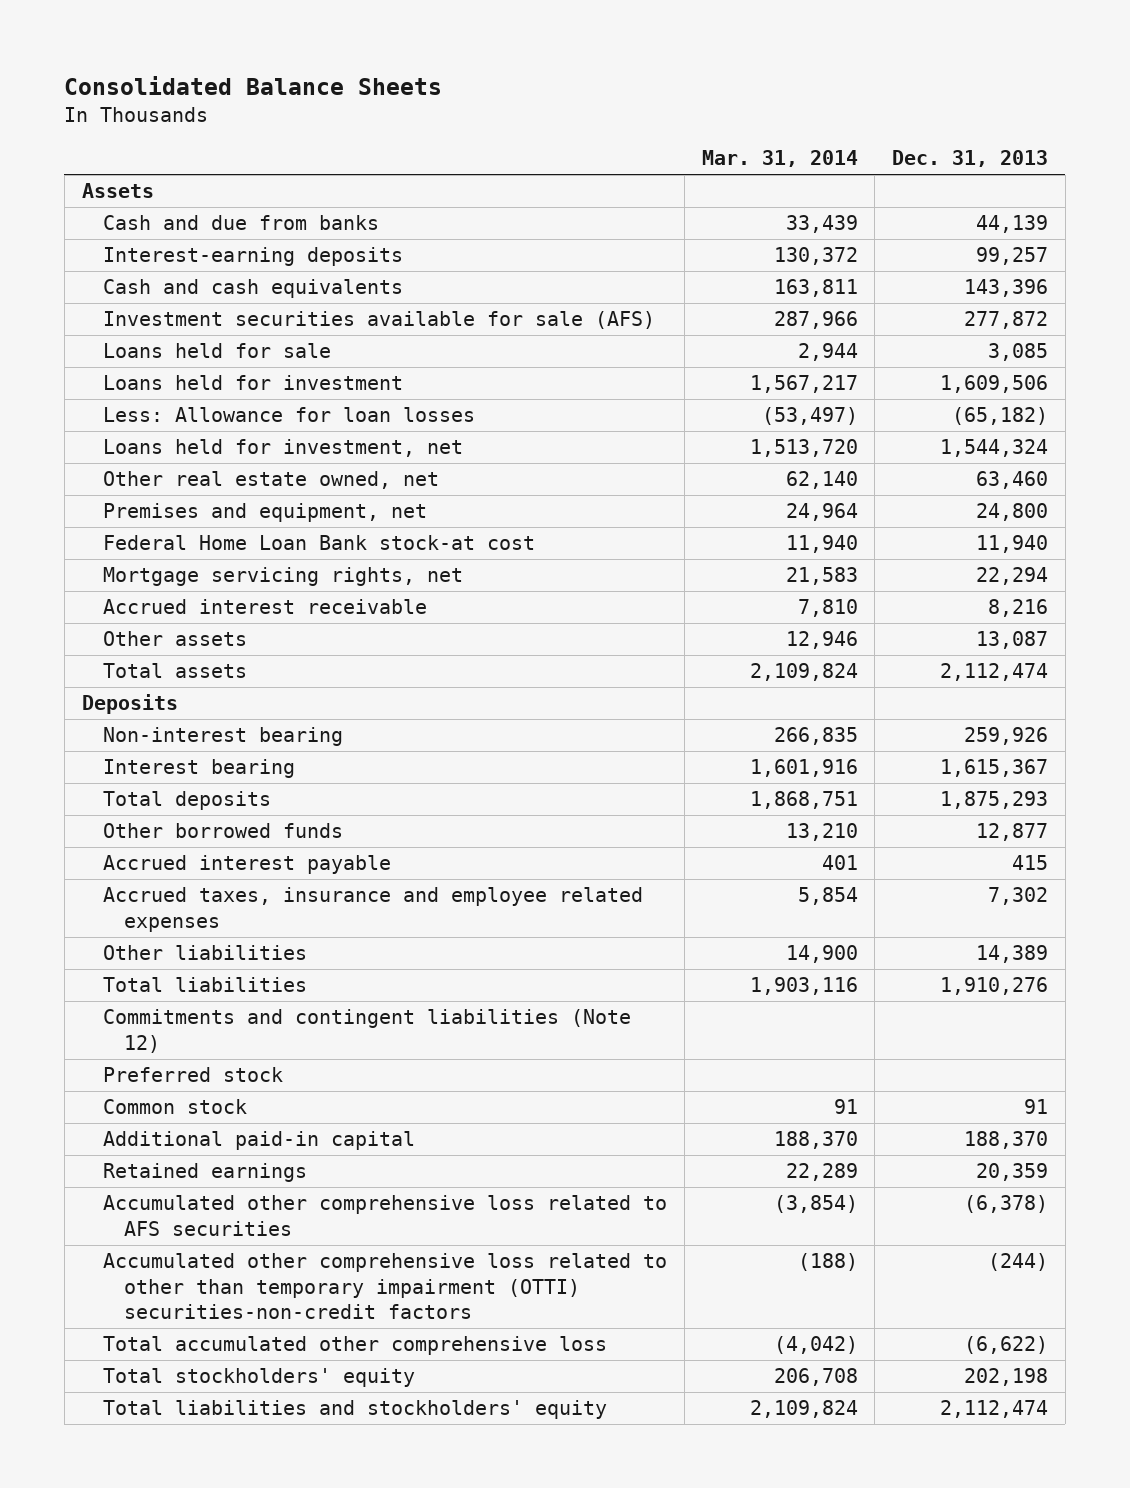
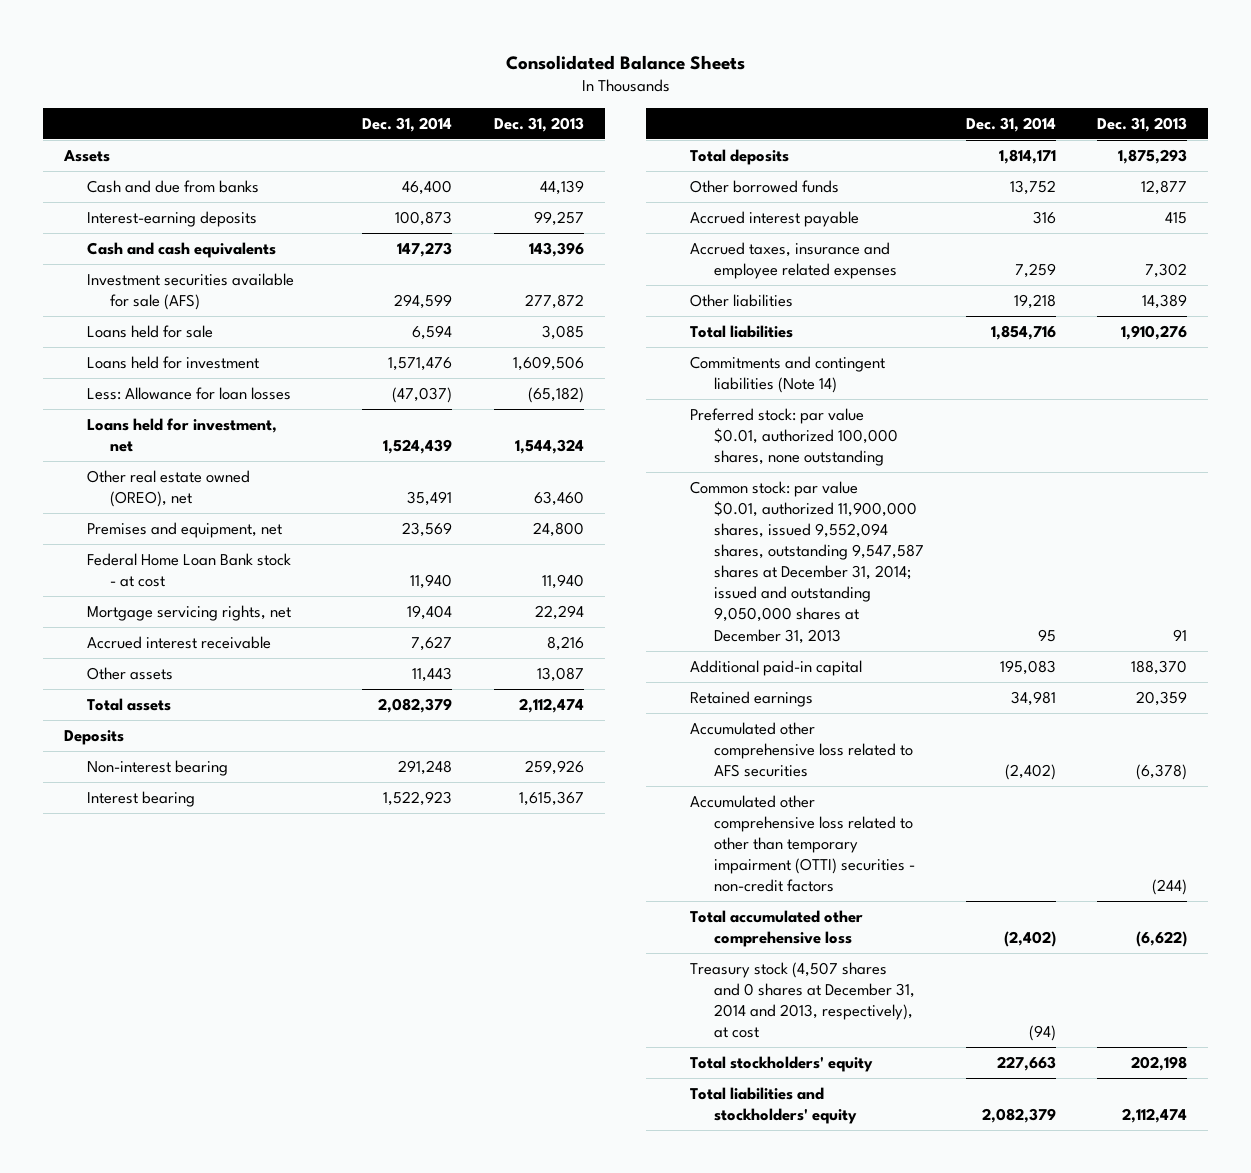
[701,150,858,168] Mar. 31, 2014 -> none
none -> [362,116,453,132] Dec. 31, 2014
[103,471,440,490] Other real estate owned, net -> [86,469,250,508] Other real estate owned (OREO), net
[103,535,536,551] Federal Home Loan Bank stock-at cost -> [86,552,291,588] Federal Home Loan Bank stock - at cost
[103,1009,632,1053] Commitments and contingent liabilities (Note 12) -> [690,355,886,394] Commitments and contingent liabilities (Note 14)
[103,1067,284,1083] Preferred stock -> [690,407,898,467] Preferred stock: par value $0.01, authorized 100,000 shares, none outstanding
[103,1099,248,1115] Common stock -> [690,480,924,644] Common stock: par value $0.01, authorized 11,900,000 shares, issued 9,552,094 shares, outstanding 9,547,587 shares at December 31, 2014; issued and outstanding 9,050,000 shares at December 31, 2013
[103,1253,668,1320] Accumulated other comprehensive loss related to other than temporary impairment (OTTI) securities-non-credit factors -> [690,794,915,893] Accumulated other comprehensive loss related to other than temporary impairment (OTTI) securities - non-credit factors
none -> [690,961,915,1039] Treasury stock (4,507 shares and 0 shares at December 31, 2014 and 2013, respectively), at cost

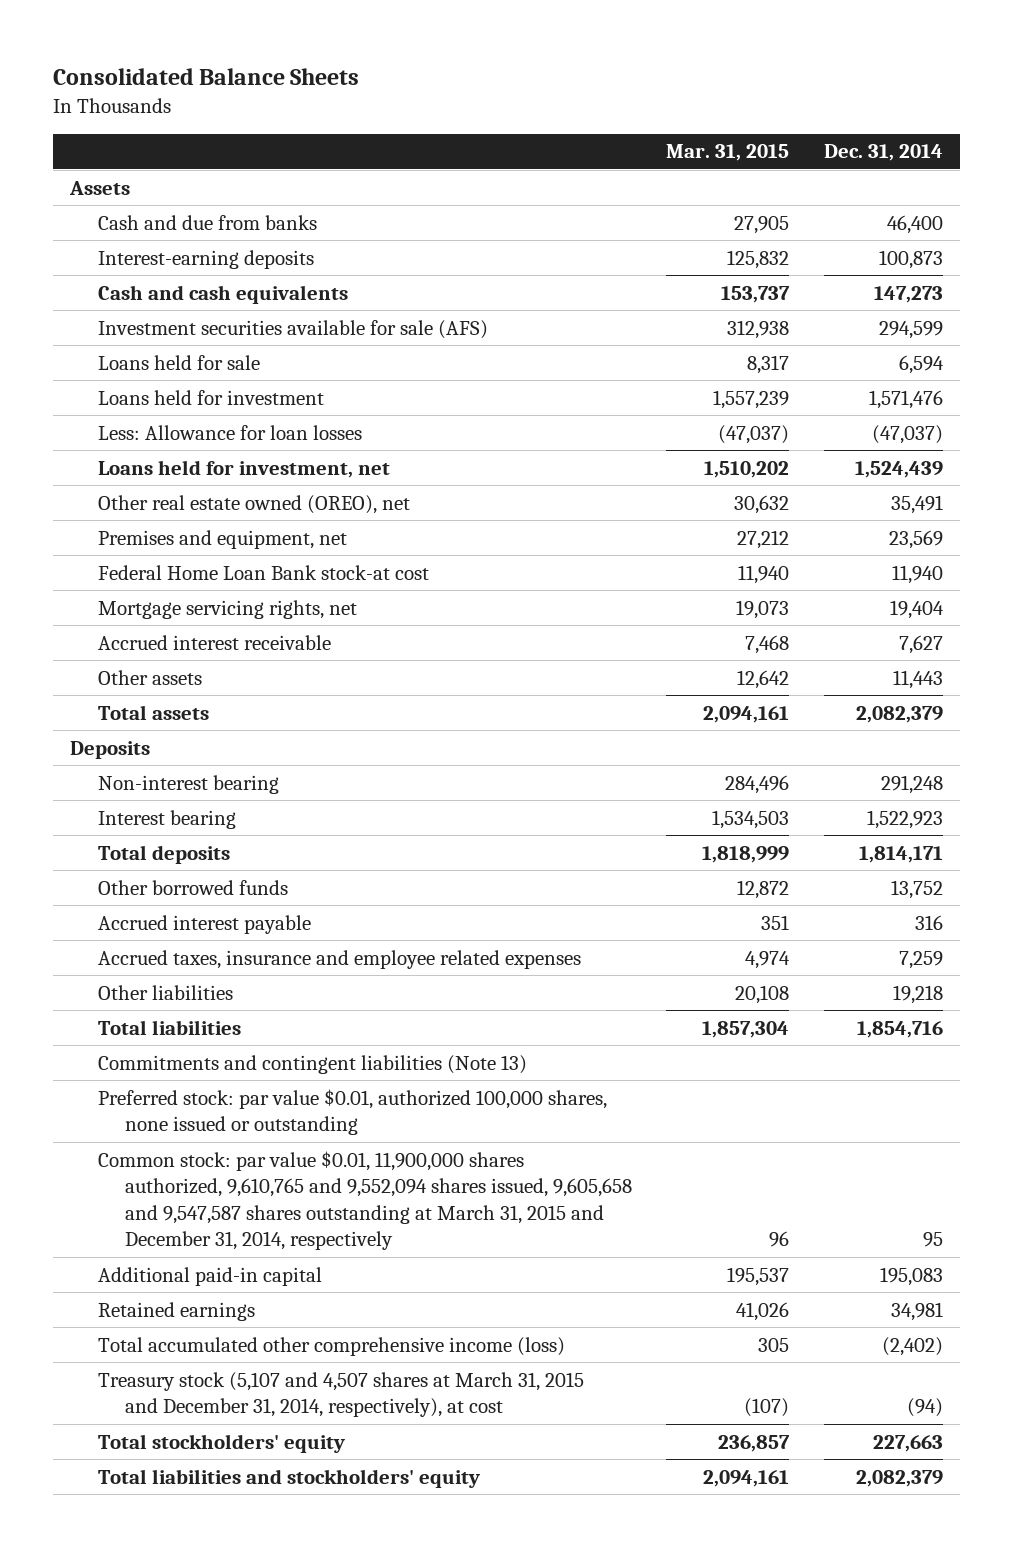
[493,116,584,132] Dec. 31, 2013 -> none
none -> [666,144,790,162] Mar. 31, 2015
[86,552,291,588] Federal Home Loan Bank stock - at cost -> [97,564,429,580] Federal Home Loan Bank stock-at cost
[690,355,886,394] Commitments and contingent liabilities (Note 14) -> [97,1054,527,1074] Commitments and contingent liabilities (Note 13)
[690,407,898,467] Preferred stock: par value $0.01, authorized 100,000 shares, none outstanding -> [97,1088,607,1136] Preferred stock: par value $0.01, authorized 100,000 shares, none issued or outstanding
[690,480,924,644] Common stock: par value $0.01, authorized 11,900,000 shares, issued 9,552,094 shares, outstanding 9,547,587 shares at December 31, 2014; issued and outstanding 9,050,000 shares at December 31, 2013 -> [97,1150,633,1250] Common stock: par value $0.01, 11,900,000 shares authorized, 9,610,765 and 9,552,094 shares issued, 9,605,658 and 9,547,587 shares outstanding at March 31, 2015 and December 31, 2014, respectively
[690,721,913,778] Accumulated other comprehensive loss related to AFS securities -> none
[690,794,915,893] Accumulated other comprehensive loss related to other than temporary impairment (OTTI) securities - non-credit factors -> none
[690,909,864,948] Total accumulated other comprehensive loss -> [97,1336,565,1356] Total accumulated other comprehensive income (loss)
[690,961,915,1039] Treasury stock (4,507 shares and 0 shares at December 31, 2014 and 2013, respectively), at cost -> [97,1371,584,1418] Treasury stock (5,107 and 4,507 shares at March 31, 2015 and December 31, 2014, respectively), at cost

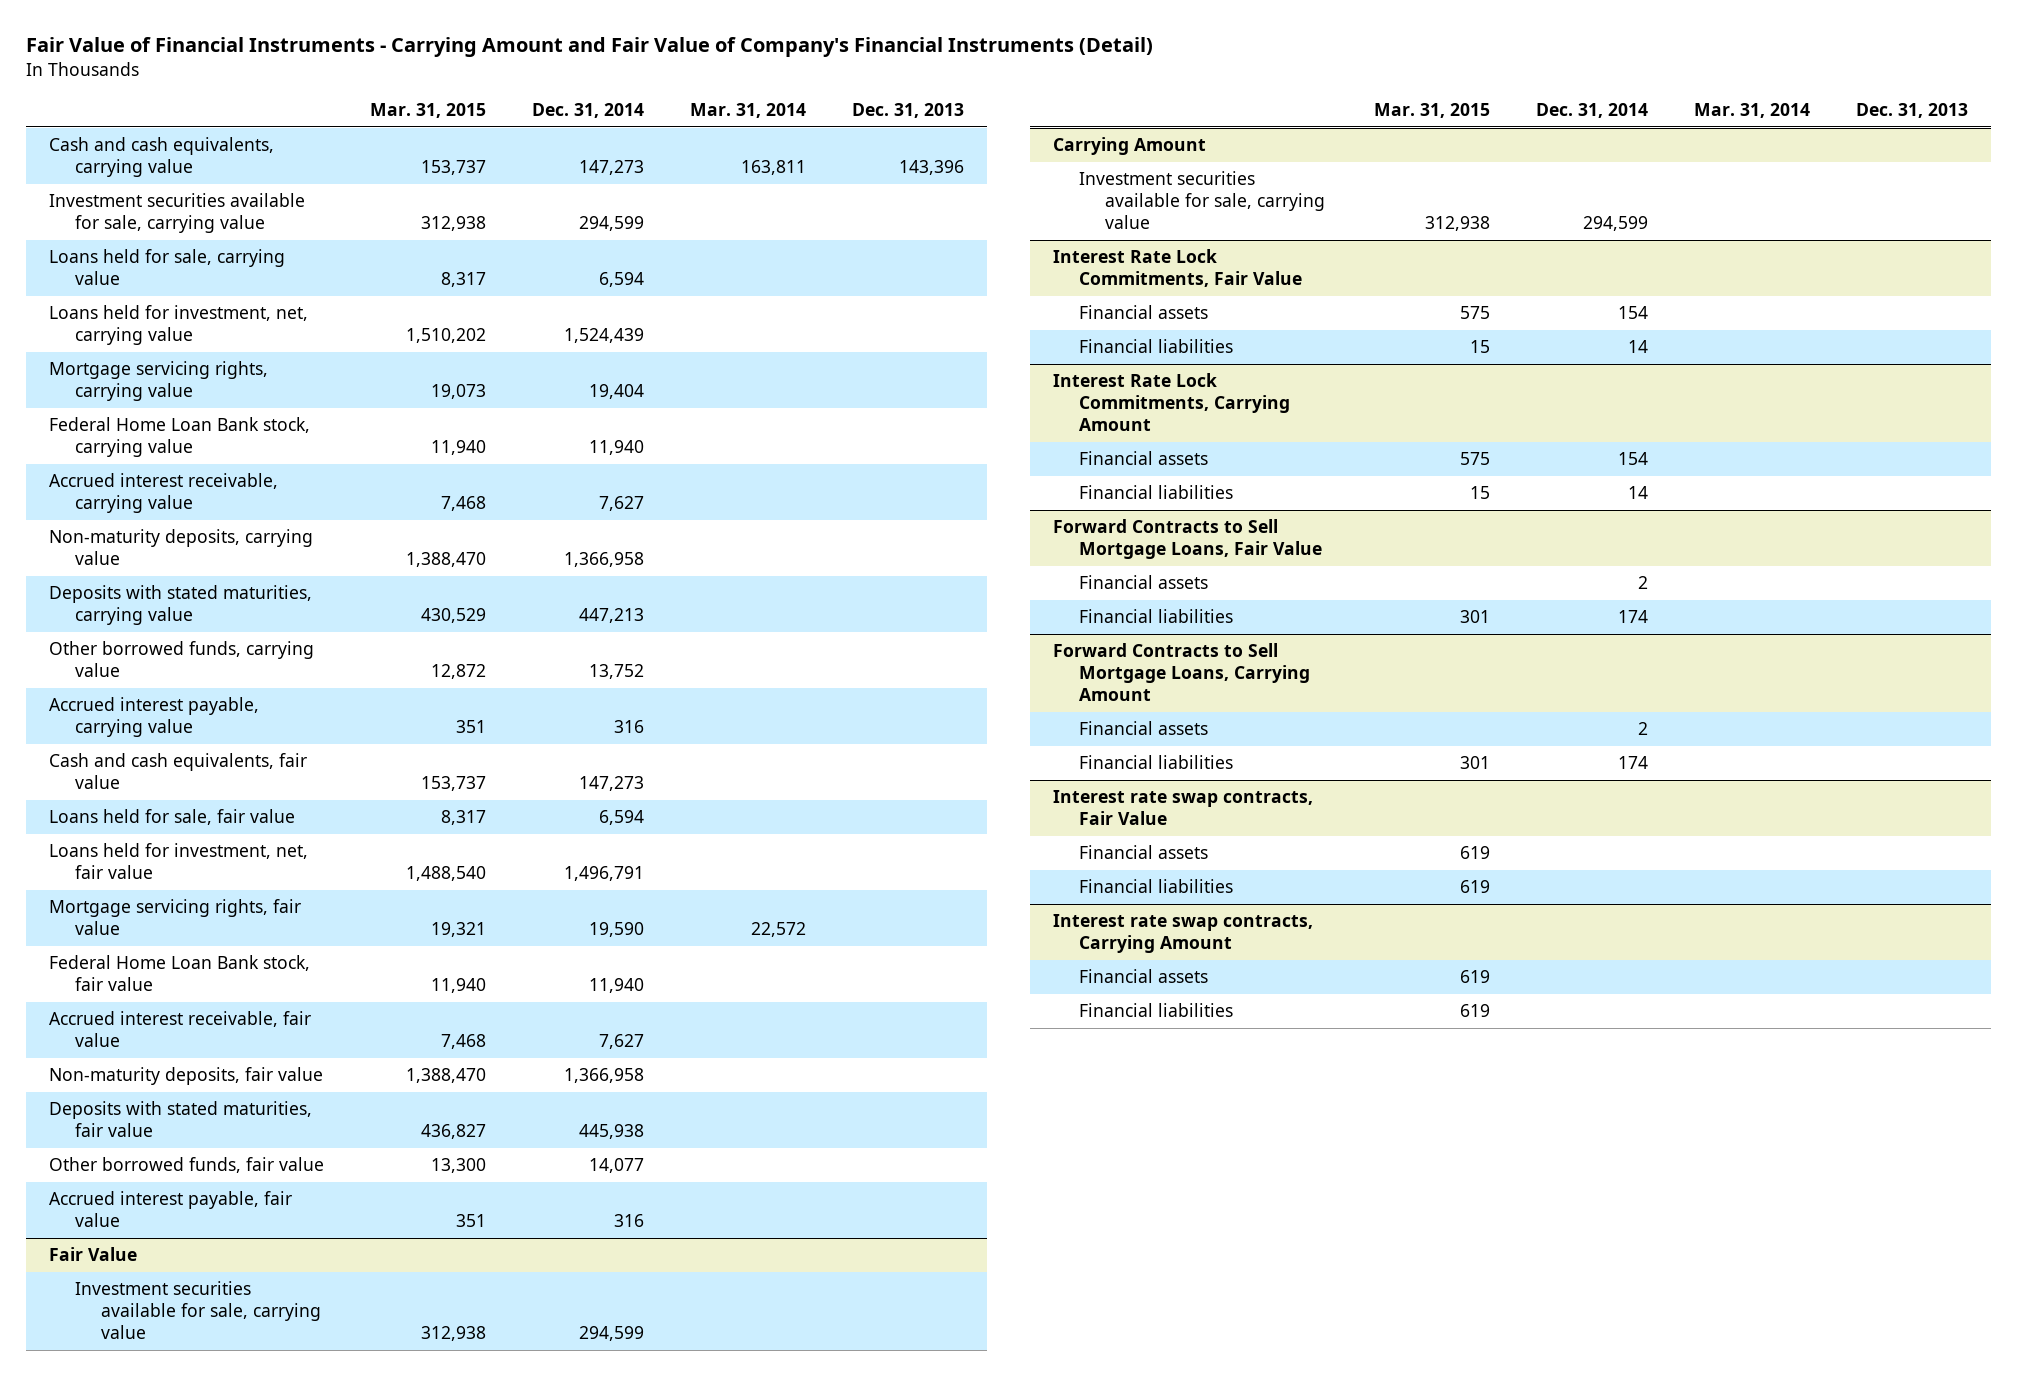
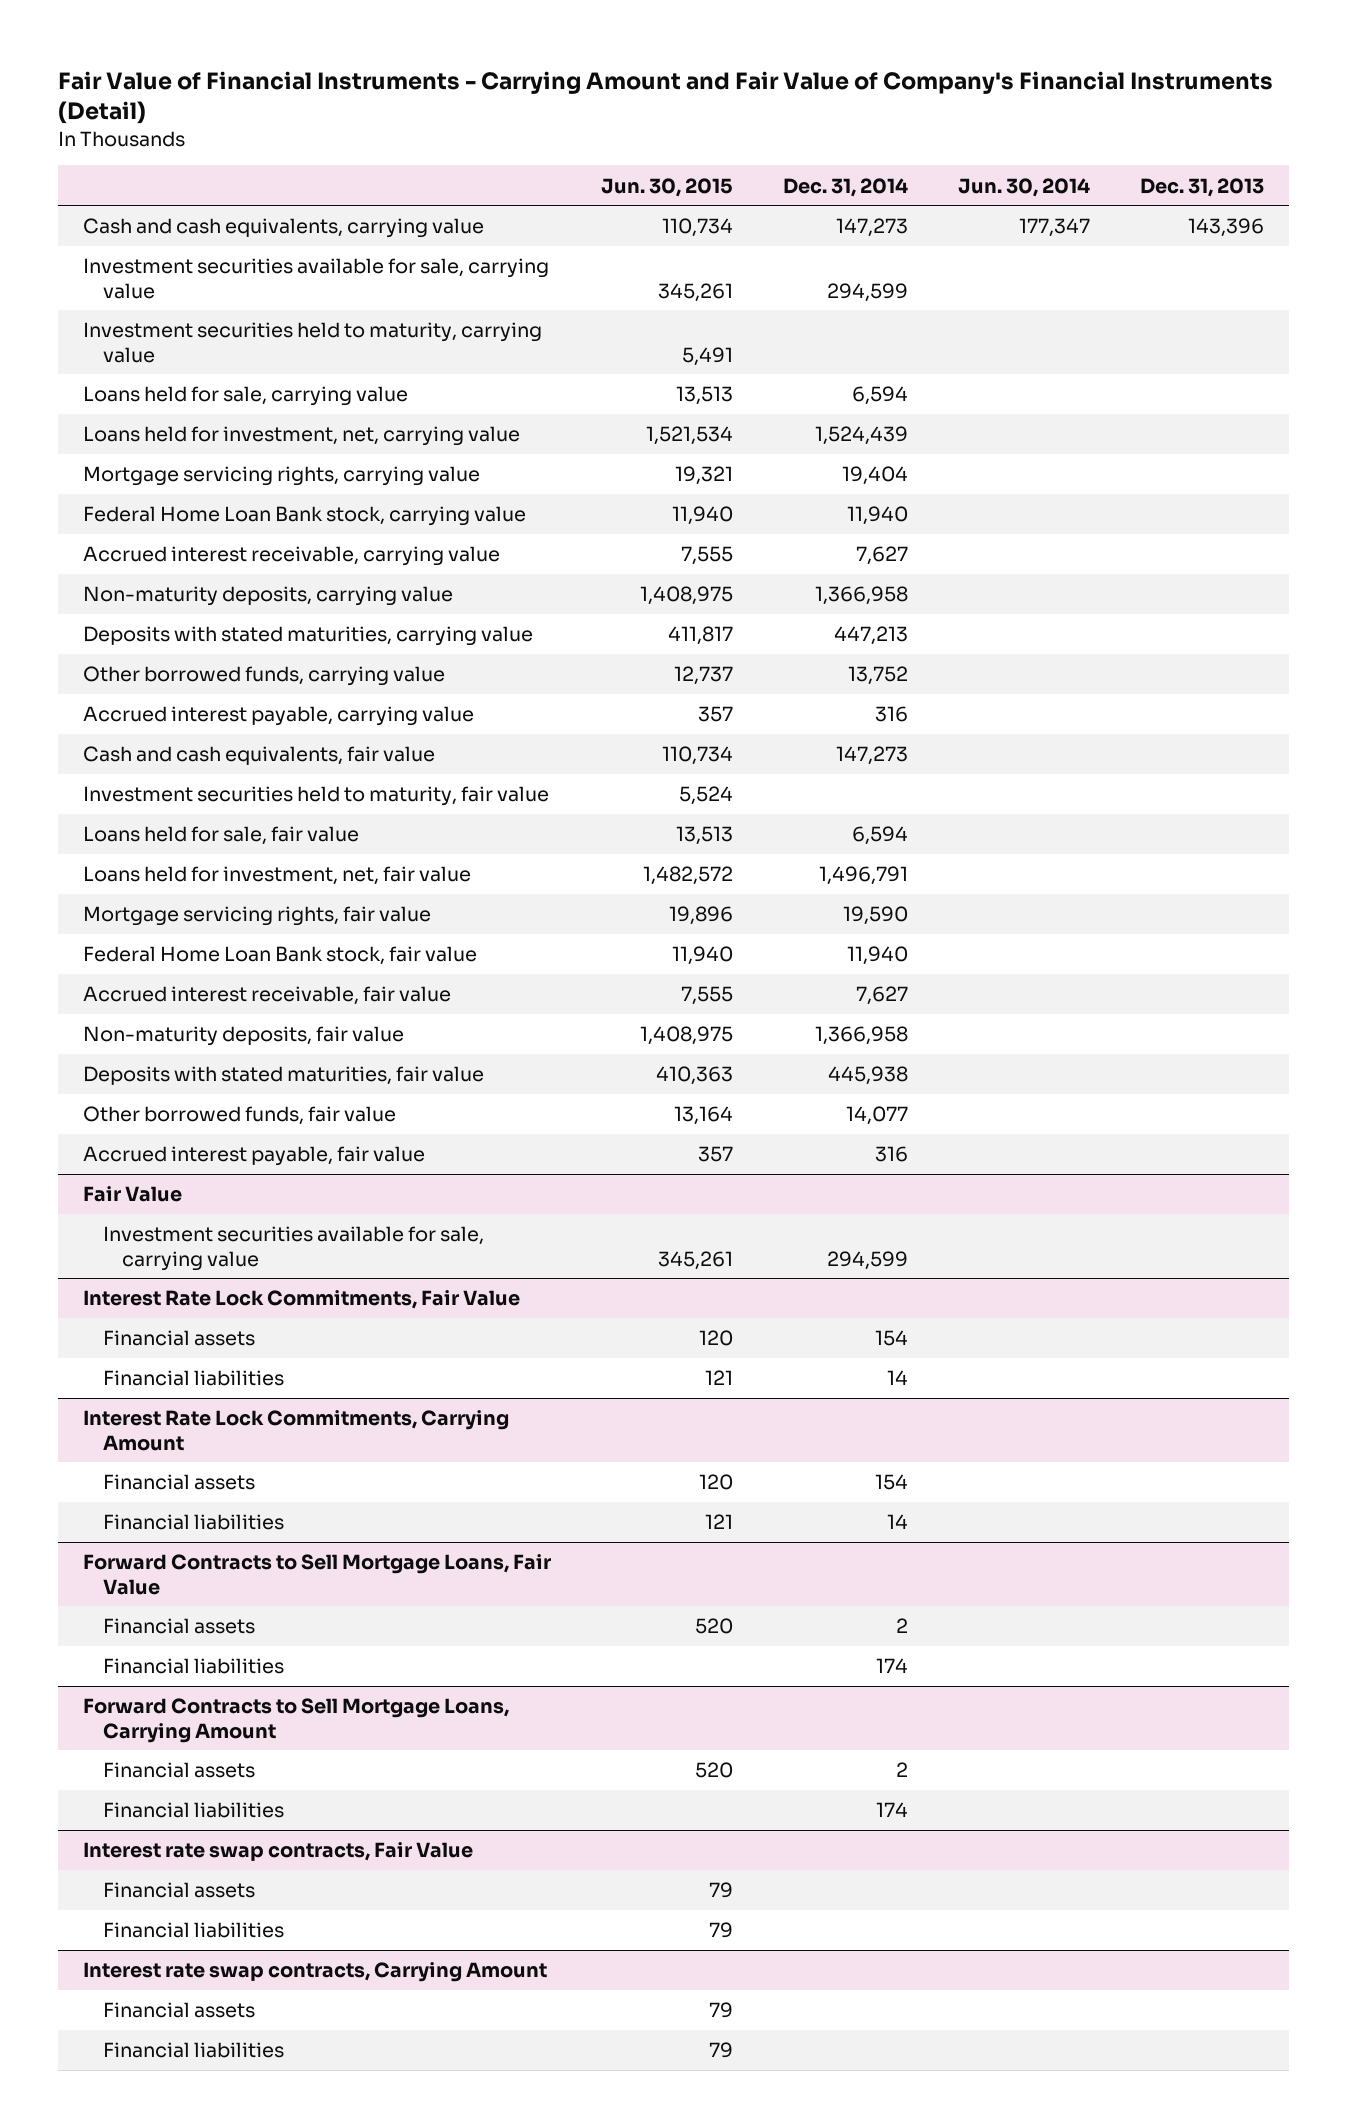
[369,103,486,119] Mar. 31, 2015 -> none
[689,103,806,119] Mar. 31, 2014 -> none
none -> [601,177,734,197] Jun. 30, 2015
none -> [957,177,1090,197] Jun. 30, 2014
none -> [83,322,543,363] Investment securities held to maturity, carrying value
none -> [83,786,550,807] Investment securities held to maturity, fair value
[1052,137,1206,156] Carrying Amount -> none
[1079,171,1326,229] Investment securities available for sale, carrying value -> none

